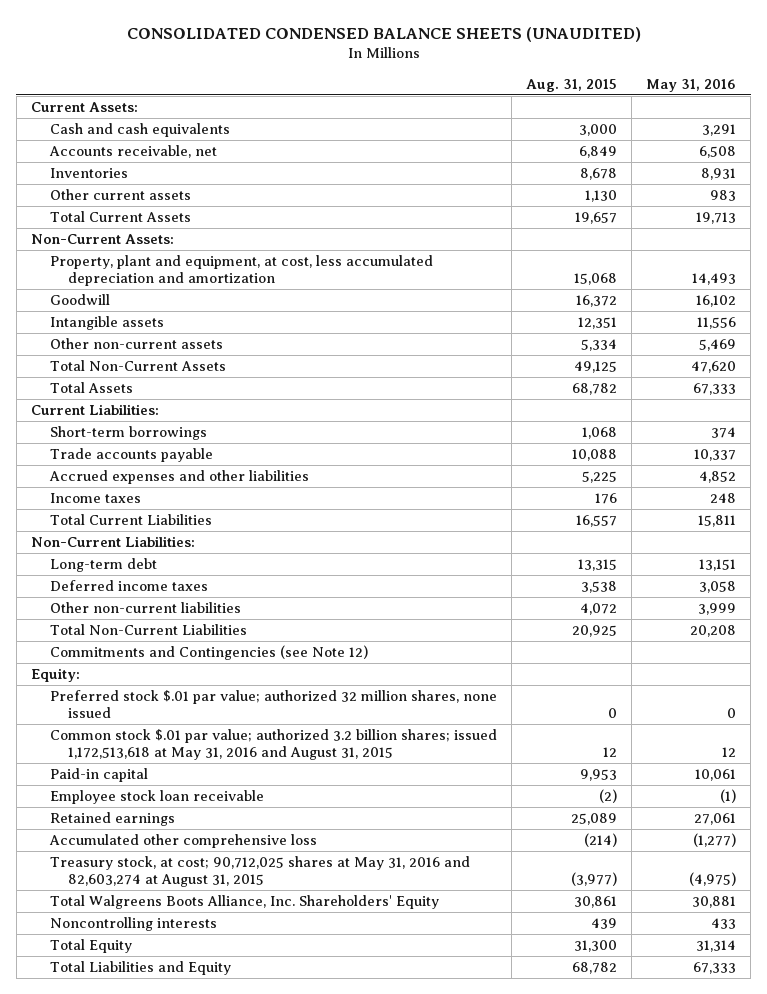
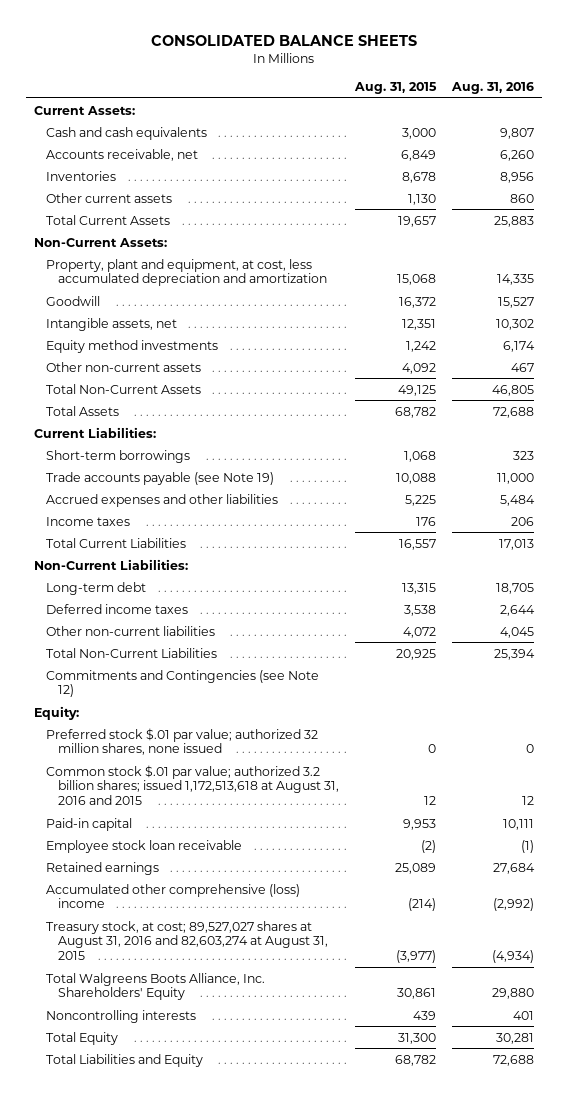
[126,26,641,42] CONSOLIDATED CONDENSED BALANCE SHEETS (UNAUDITED) -> [150,34,417,46] CONSOLIDATED BALANCE SHEETS
[646,78,737,92] May 31, 2016 -> none
none -> [450,82,534,95] Aug. 31, 2016
[49,315,164,330] Intangible assets -> [46,317,178,331] Intangible assets, net
none -> [46,339,219,353] Equity method investments
[580,338,617,351] 5,334 -> [402,362,437,374] 4,092
[49,447,213,462] Trade accounts payable -> [46,471,275,485] Trade accounts payable (see Note 19)
[49,728,497,761] Common stock $.01 par value; authorized 3.2 billion shares; issued 1,172,513,618 at May 31, 2016 and August 31, 2015 -> [46,764,340,806] Common stock $.01 par value; authorized 3.2 billion shares; issued 1,172,513,618 at August 31, 2016 and 2015
[48,833,317,848] Accumulated other comprehensive loss -> [46,883,301,909] Accumulated other comprehensive (loss) income
[49,855,470,888] Treasury stock, at cost; 90,712,025 shares at May 31, 2016 and 82,603,274 at August 31, 2015 -> [46,920,329,961] Treasury stock, at cost; 89,527,027 shares at August 31, 2016 and 82,603,274 at August 31, 2015

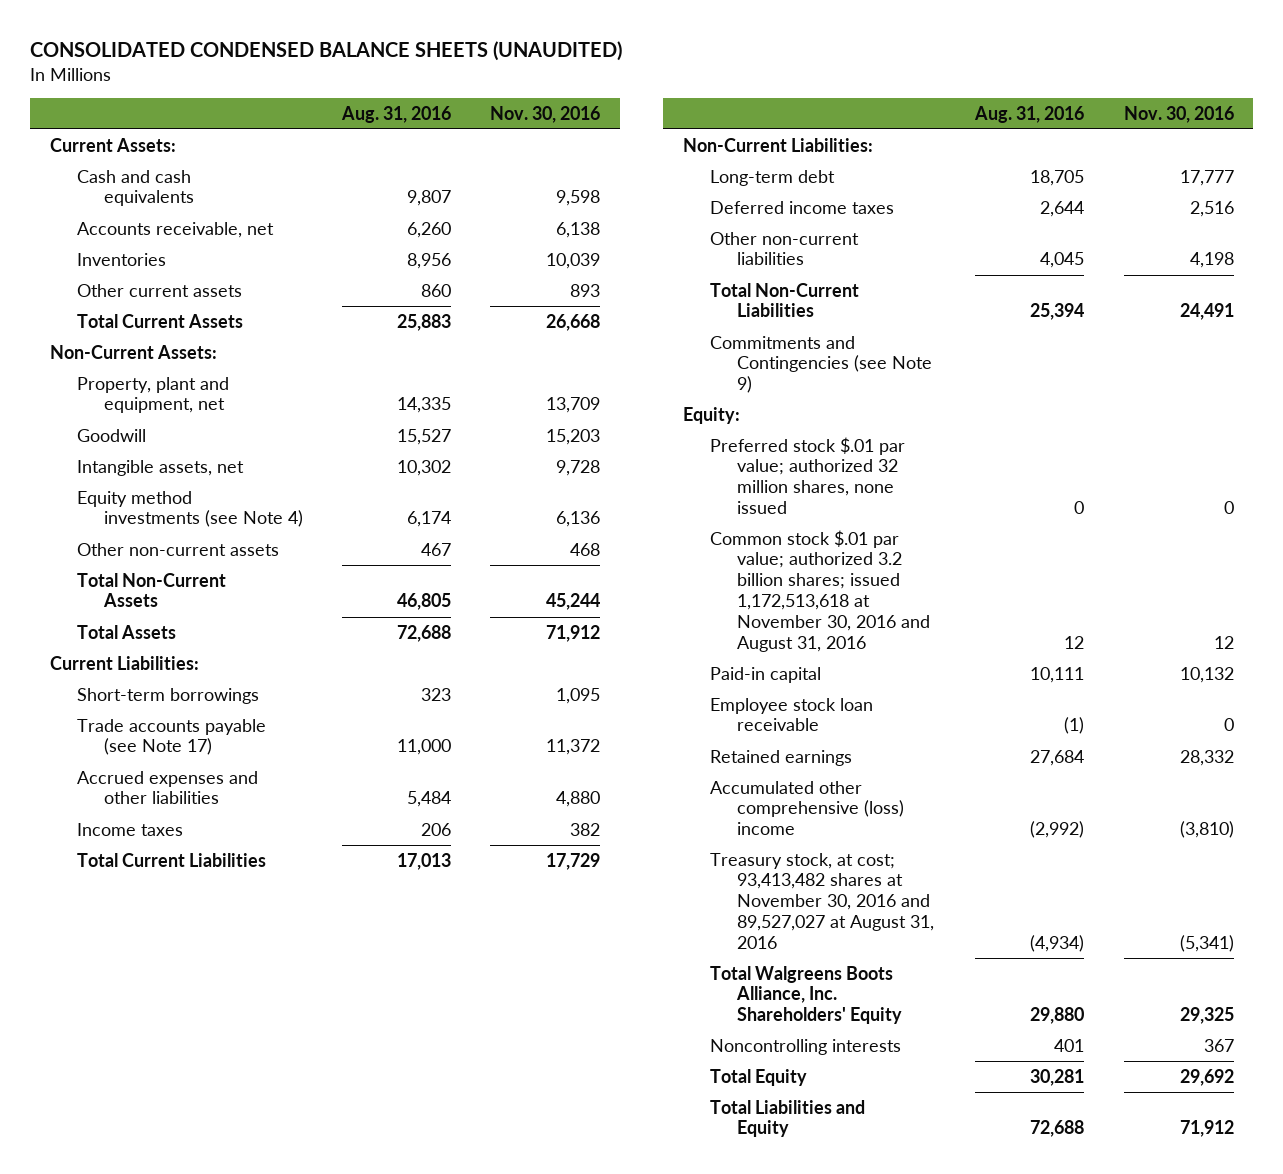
[150,34,417,46] CONSOLIDATED BALANCE SHEETS -> [30,41,623,62] CONSOLIDATED CONDENSED BALANCE SHEETS (UNAUDITED)
[354,82,438,95] Aug. 31, 2015 -> none
none -> [490,105,601,123] Nov. 30, 2016
[46,258,328,287] Property, plant and equipment, at cost, less accumulated depreciation and amortization -> [76,376,229,414] Property, plant and equipment, net
[46,339,219,353] Equity method investments -> [76,490,303,528] Equity method investments (see Note 4)
[46,471,275,485] Trade accounts payable (see Note 19) -> [76,718,266,756] Trade accounts payable (see Note 17)
[46,669,320,698] Commitments and Contingencies (see Note 12) -> [710,335,933,394] Commitments and Contingencies (see Note 9)
[46,764,340,806] Common stock $.01 par value; authorized 3.2 billion shares; issued 1,172,513,618 at August 31, 2016 and 2015 -> [710,529,931,652] Common stock $.01 par value; authorized 3.2 billion shares; issued 1,172,513,618 at November 30, 2016 and August 31, 2016
[46,920,329,961] Treasury stock, at cost; 89,527,027 shares at August 31, 2016 and 82,603,274 at August 31, 2015 -> [710,852,935,949] Treasury stock, at cost; 93,413,482 shares at November 30, 2016 and 89,527,027 at August 31, 2016

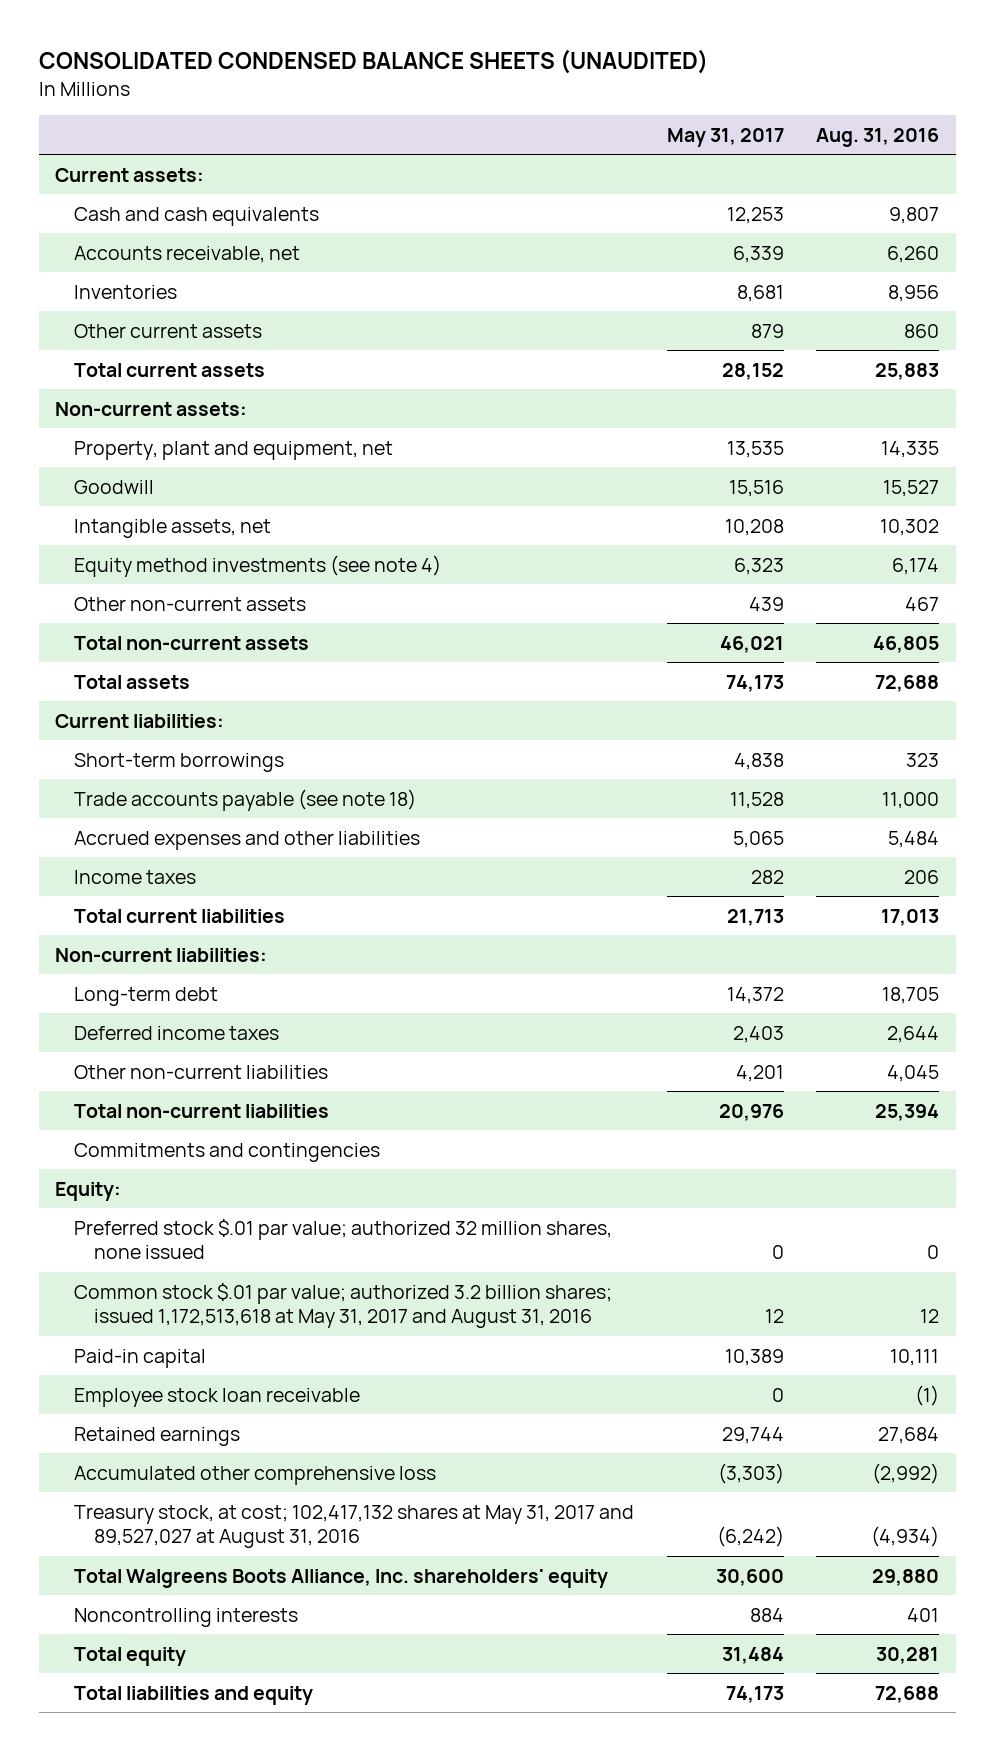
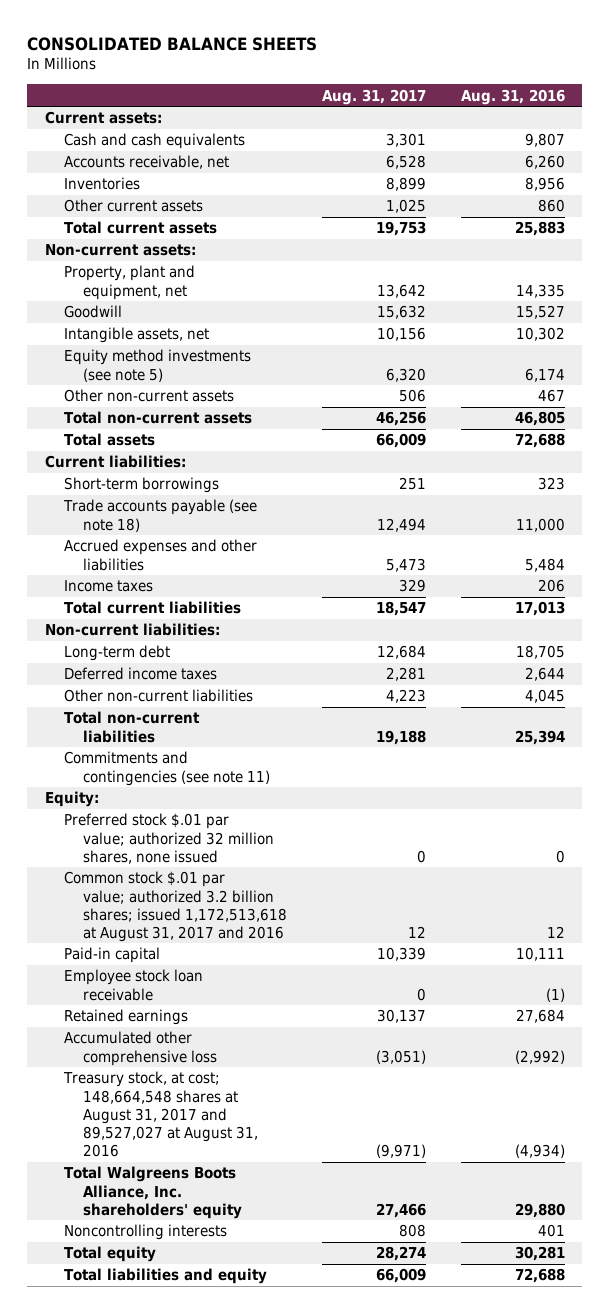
[38,49,708,75] CONSOLIDATED CONDENSED BALANCE SHEETS (UNAUDITED) -> [27,36,318,51] CONSOLIDATED BALANCE SHEETS
[666,127,784,147] May 31, 2017 -> none
none -> [321,88,426,105] Aug. 31, 2017
[74,554,442,577] Equity method investments (see note 4) -> [63,349,251,382] Equity method investments (see note 5)
[74,1142,381,1162] Commitments and contingencies -> [63,751,271,786] Commitments and contingencies (see note 11)
[74,1282,613,1329] Common stock $.01 par value; authorized 3.2 billion shares; issued 1,172,513,618 at May 31, 2017 and August 31, 2016 -> [63,871,288,942] Common stock $.01 par value; authorized 3.2 billion shares; issued 1,172,513,618 at August 31, 2017 and 2016
[74,1504,635,1549] Treasury stock, at cost; 102,417,132 shares at May 31, 2017 and 89,527,027 at August 31, 2016 -> [62,1071,259,1157] Treasury stock, at cost; 148,664,548 shares at August 31, 2017 and 89,527,027 at August 31, 2016

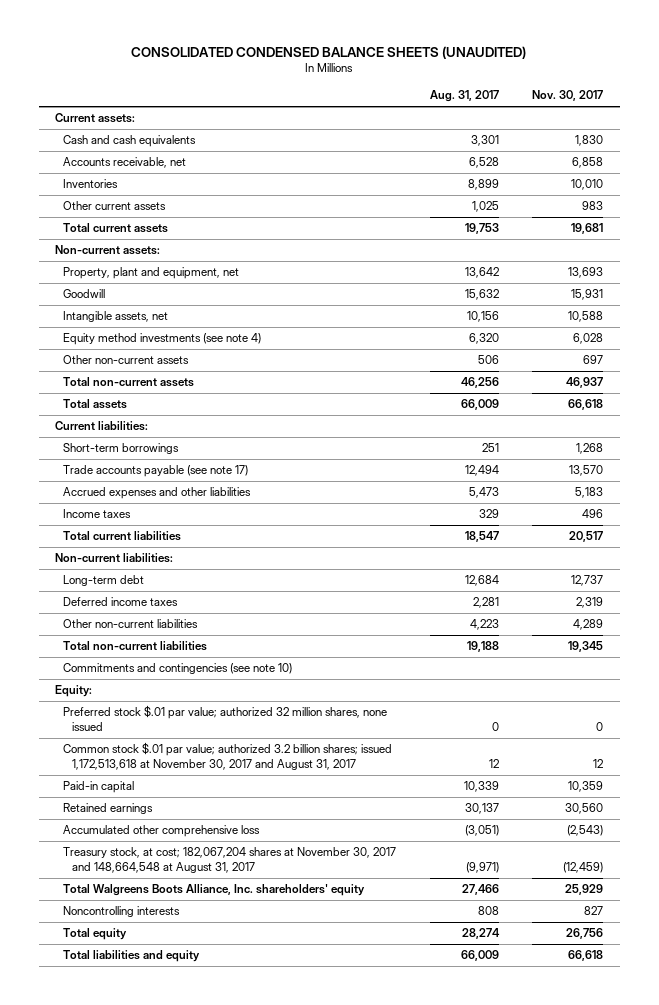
[27,36,318,51] CONSOLIDATED BALANCE SHEETS -> [131,45,527,59] CONSOLIDATED CONDENSED BALANCE SHEETS (UNAUDITED)
[460,88,565,105] Aug. 31, 2016 -> none
none -> [532,90,604,102] Nov. 30, 2017
[63,349,251,382] Equity method investments (see note 5) -> [63,333,262,346] Equity method investments (see note 4)
[62,499,257,532] Trade accounts payable (see note 18) -> [63,465,249,478] Trade accounts payable (see note 17)
[63,751,271,786] Commitments and contingencies (see note 11) -> [63,663,293,675] Commitments and contingencies (see note 10)
[63,871,288,942] Common stock $.01 par value; authorized 3.2 billion shares; issued 1,172,513,618 at August 31, 2017 and 2016 -> [63,742,393,771] Common stock $.01 par value; authorized 3.2 billion shares; issued 1,172,513,618 at November 30, 2017 and August 31, 2017
[63,969,203,1001] Employee stock loan receivable -> none
[62,1071,259,1157] Treasury stock, at cost; 148,664,548 shares at August 31, 2017 and 89,527,027 at August 31, 2016 -> [63,847,397,874] Treasury stock, at cost; 182,067,204 shares at November 30, 2017 and 148,664,548 at August 31, 2017

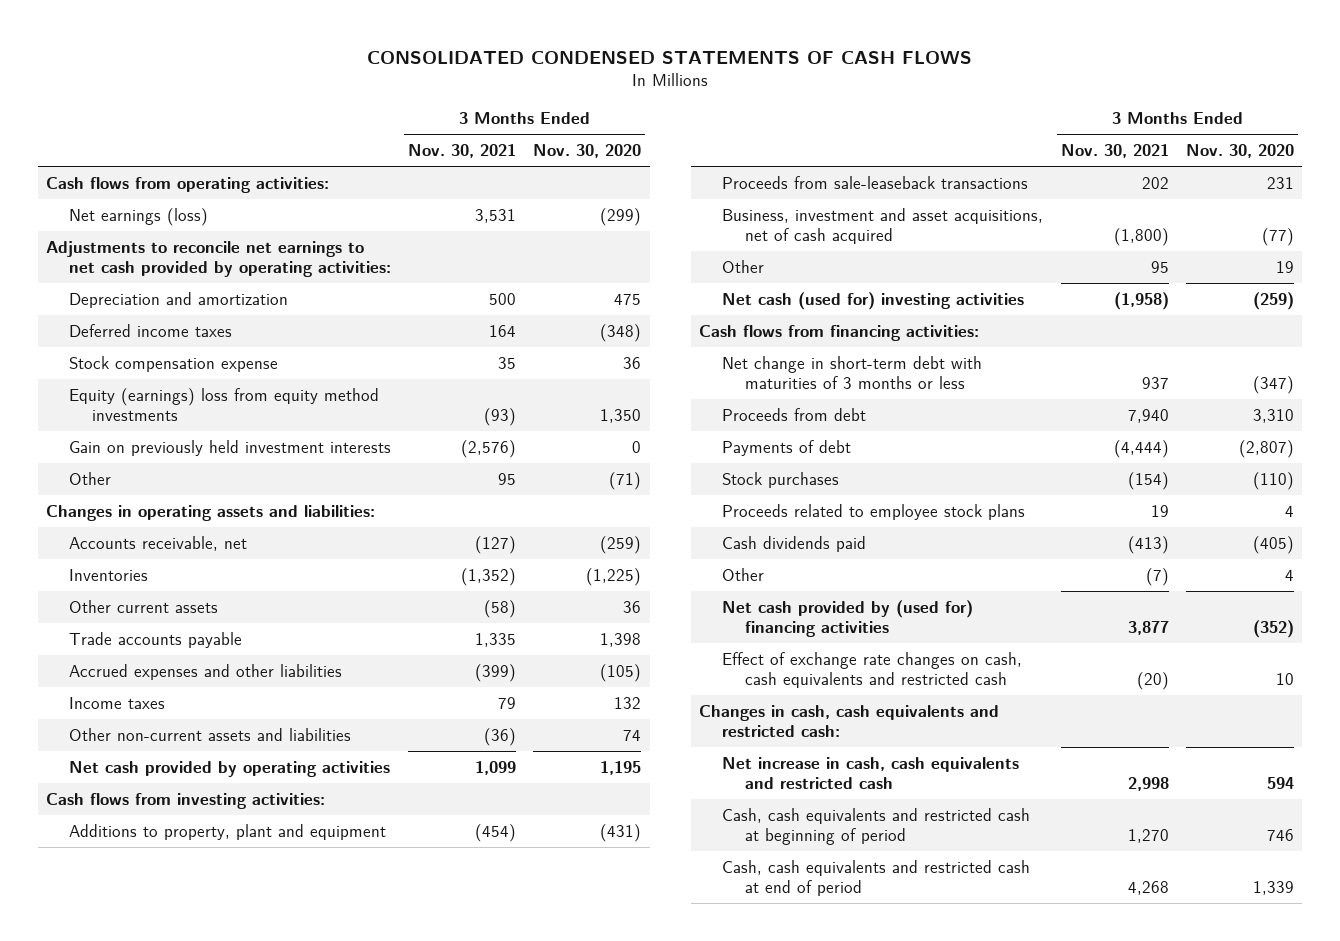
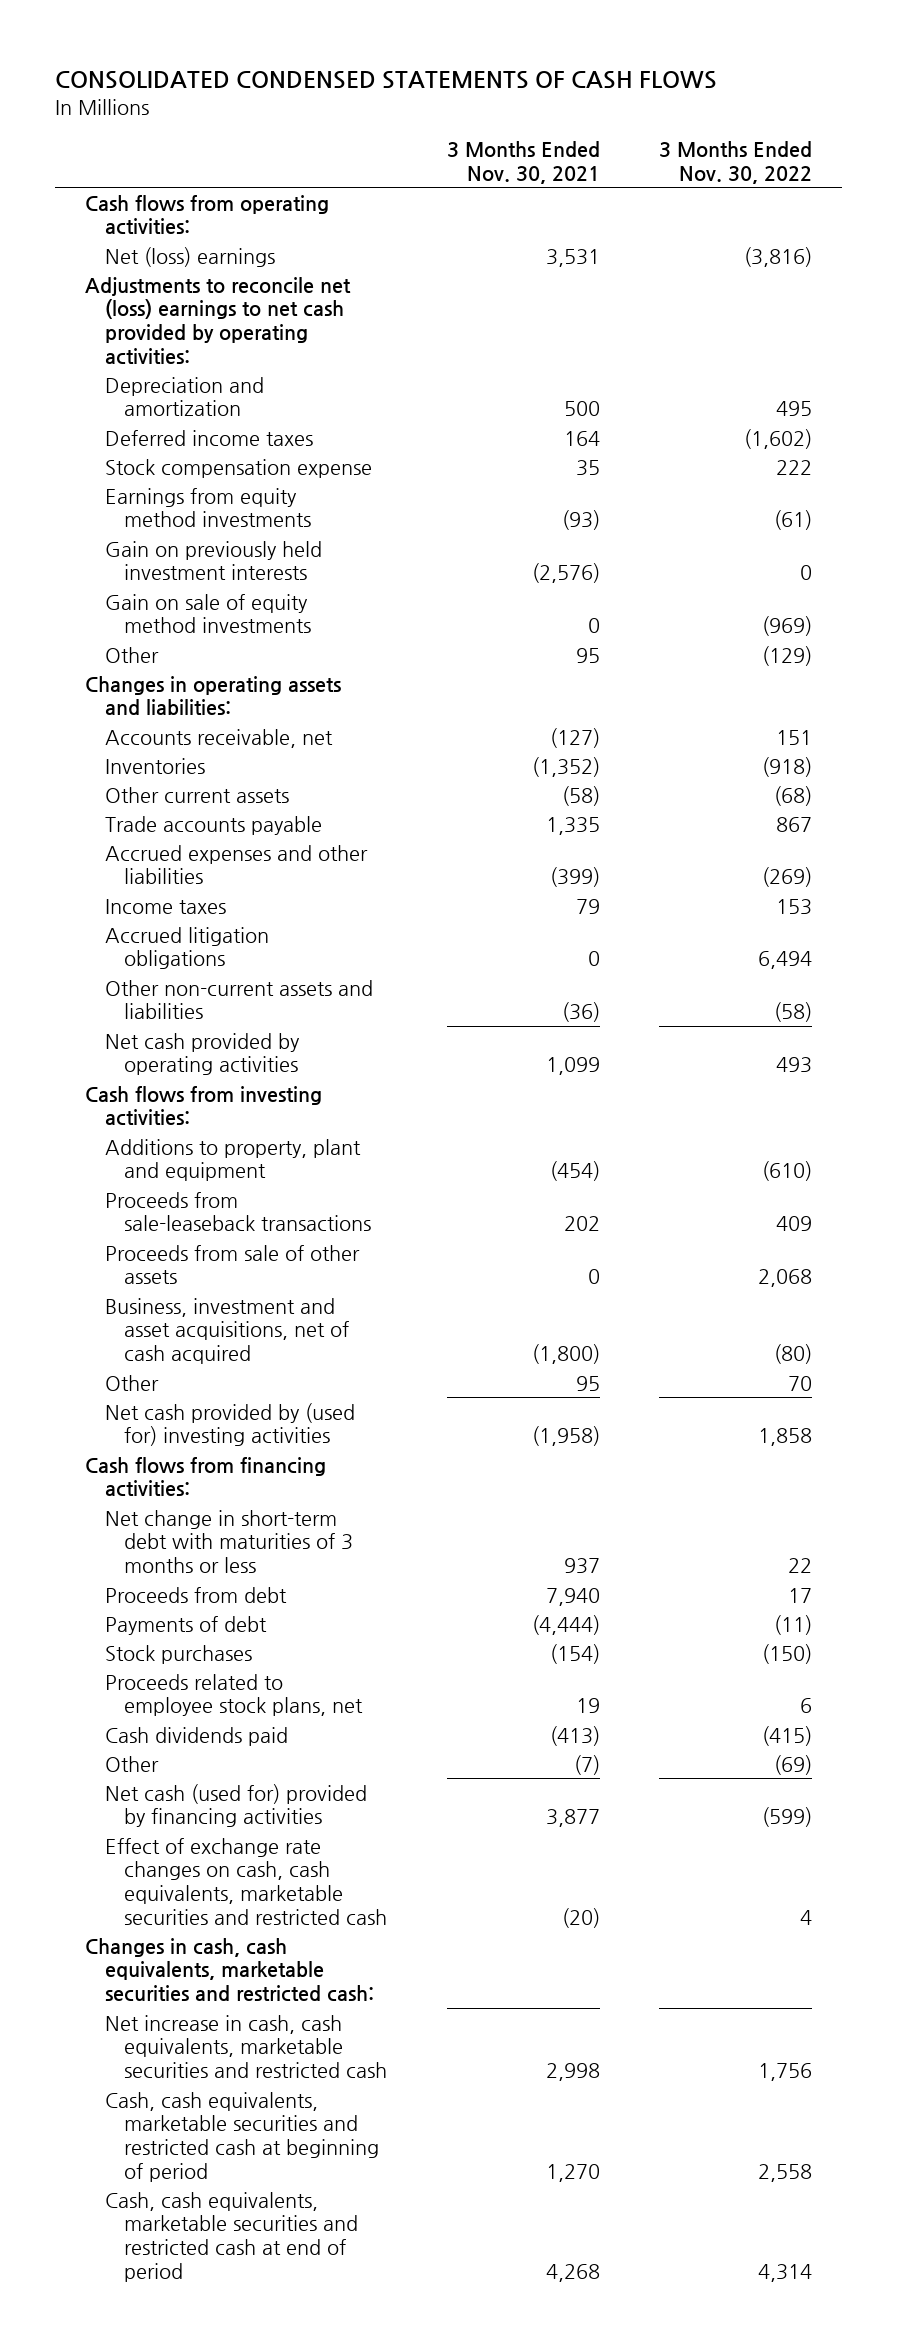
[533,143,642,158] Nov. 30, 2020 -> none
none -> [658,140,812,184] 3 Months Ended Nov. 30, 2022
[69,207,209,226] Net earnings (loss) -> [104,246,275,267] Net (loss) earnings
[46,240,392,278] Adjustments to reconcile net earnings to net cash provided by operating activities: -> [84,276,351,365] Adjustments to reconcile net (loss) earnings to net cash provided by operating activities:
[69,387,380,422] Equity (earnings) loss from equity method investments -> [104,487,312,528] Earnings from equity method investments
none -> [104,593,312,634] Gain on sale of equity method investments
none -> [104,926,269,970] Accrued litigation obligations
none -> [104,1244,360,1285] Proceeds from sale of other assets
[722,291,1025,310] Net cash (used for) investing activities -> [104,1402,355,1447] Net cash provided by (used for) investing activities
[722,503,1026,520] Proceeds related to employee stock plans -> [104,1673,364,1717] Proceeds related to employee stock plans, net
[722,599,974,638] Net cash provided by (used for) financing activities -> [104,1783,367,1828] Net cash (used for) provided by financing activities
[722,651,1023,689] Effect of exchange rate changes on cash, cash equivalents and restricted cash -> [104,1837,388,1925] Effect of exchange rate changes on cash, cash equivalents, marketable securities and restricted cash
[699,704,1000,738] Changes in cash, cash equivalents and restricted cash: -> [84,1937,374,2003] Changes in cash, cash equivalents, marketable securities and restricted cash:
[722,756,1020,790] Net increase in cash, cash equivalents and restricted cash -> [104,2014,388,2079] Net increase in cash, cash equivalents, marketable securities and restricted cash
[722,807,1031,846] Cash, cash equivalents and restricted cash at beginning of period -> [104,2091,380,2182] Cash, cash equivalents, marketable securities and restricted cash at beginning of period
[722,859,1031,897] Cash, cash equivalents and restricted cash at end of period -> [104,2191,359,2282] Cash, cash equivalents, marketable securities and restricted cash at end of period

